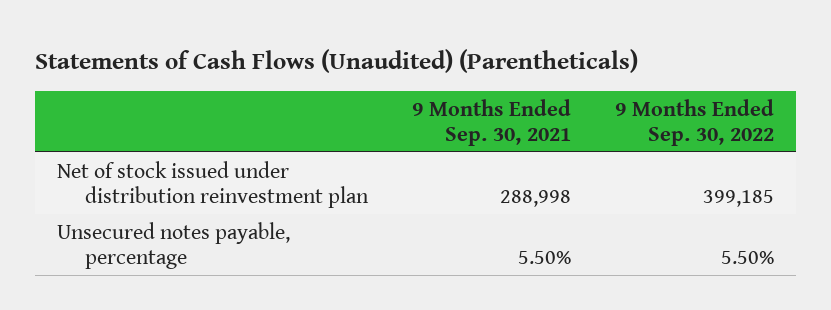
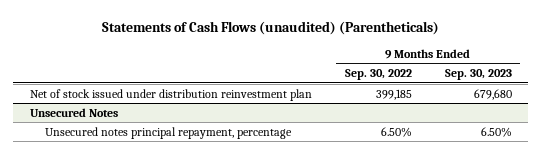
[35,49,639,74] Statements of Cash Flows (Unaudited) (Parentheticals) -> [101,20,439,35] Statements of Cash Flows (unaudited) (Parentheticals)
[411,98,571,146] 9 Months Ended Sep. 30, 2021 -> none
none -> [444,68,512,80] Sep. 30, 2023
none -> [29,107,118,117] Unsecured Notes
[57,221,291,269] Unsecured notes payable, percentage -> [45,126,293,139] Unsecured notes principal repayment, percentage
[720,250,774,264] 5.50% -> [380,126,412,137] 6.50%

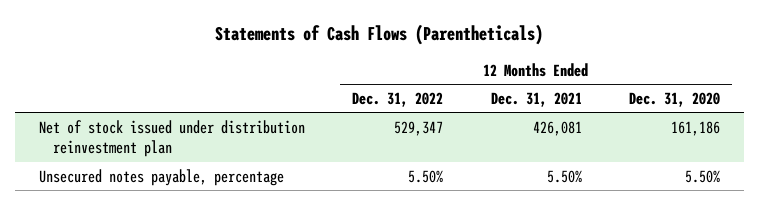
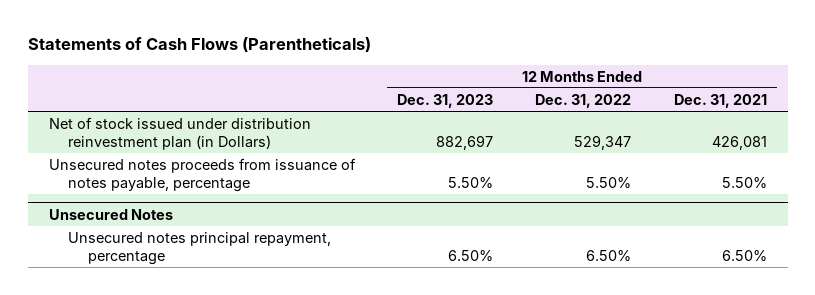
[629,91,721,107] Dec. 31, 2020 -> none
none -> [397,93,494,108] Dec. 31, 2023
[38,119,305,158] Net of stock issued under distribution reinvestment plan -> [48,116,311,150] Net of stock issued under distribution reinvestment plan (in Dollars)
none -> [48,157,356,192] Unsecured notes proceeds from issuance of notes payable, percentage
none -> [48,208,173,220] Unsecured Notes
[38,168,284,186] Unsecured notes payable, percentage -> [68,231,332,265] Unsecured notes principal repayment, percentage
[408,169,444,183] 5.50% -> [586,249,632,261] 6.50%
[546,169,582,183] 5.50% -> [721,249,767,261] 6.50%

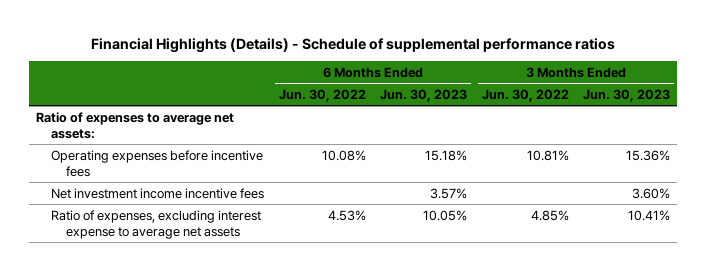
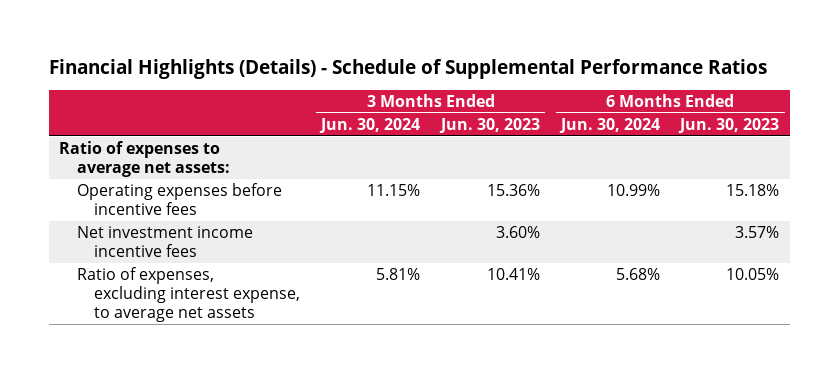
[91,37,616,53] Financial Highlights (Details) - Schedule of supplemental performance ratios -> [48,58,767,79] Financial Highlights (Details) - Schedule of Supplemental Performance Ratios
[278,88,366,102] Jun. 30, 2022 -> none
[481,88,569,102] Jun. 30, 2022 -> none
none -> [319,117,421,133] Jun. 30, 2024
none -> [558,117,660,133] Jun. 30, 2024
[51,209,262,239] Ratio of expenses, excluding interest expense to average net assets -> [76,267,301,323] Ratio of expenses, excluding interest expense, to average net assets

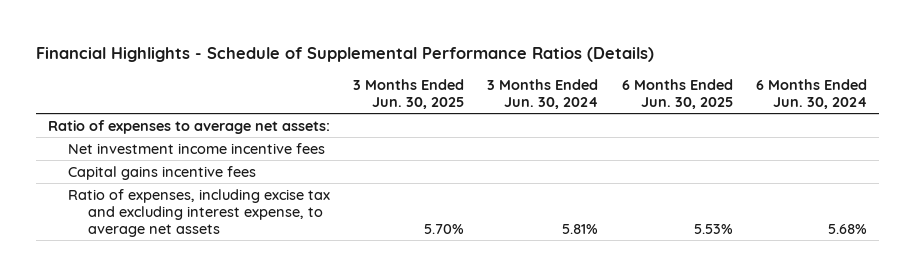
[48,58,767,79] Financial Highlights (Details) - Schedule of Supplemental Performance Ratios -> [36,46,655,62] Financial Highlights - Schedule of Supplemental Performance Ratios (Details)
[438,117,540,133] Jun. 30, 2023 -> none
[678,117,780,133] Jun. 30, 2023 -> none
none -> [353,78,465,109] 3 Months Ended Jun. 30, 2025
none -> [621,78,733,109] 6 Months Ended Jun. 30, 2025
[76,183,282,216] Operating expenses before incentive fees -> none
none -> [67,165,256,180] Capital gains incentive fees
[76,267,301,323] Ratio of expenses, excluding interest expense, to average net assets -> [67,188,330,237] Ratio of expenses, including excise tax and excluding interest expense, to average net assets

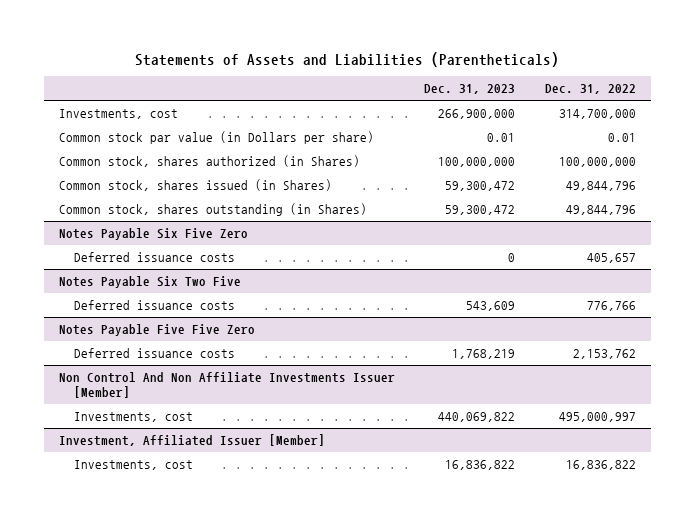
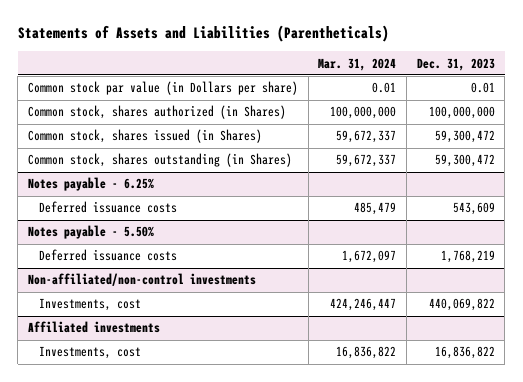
[544,84,636,95] Dec. 31, 2022 -> none
none -> [318,57,397,71] Mar. 31, 2024
[58,109,178,120] Investments, cost -> none
[58,228,248,241] Notes Payable Six Five Zero -> none
[74,252,236,263] Deferred issuance costs -> none
[58,276,241,289] Notes Payable Six Two Five -> [27,177,154,192] Notes payable - 6.25%
[58,324,255,337] Notes Payable Five Five Zero -> [27,225,154,240] Notes payable - 5.50%
[58,372,395,399] Non Control And Non Affiliate Investments Issuer [Member] -> [27,273,256,287] Non-affiliated/non-control investments
[58,434,325,447] Investment, Affiliated Issuer [Member] -> [27,321,160,334] Affiliated investments

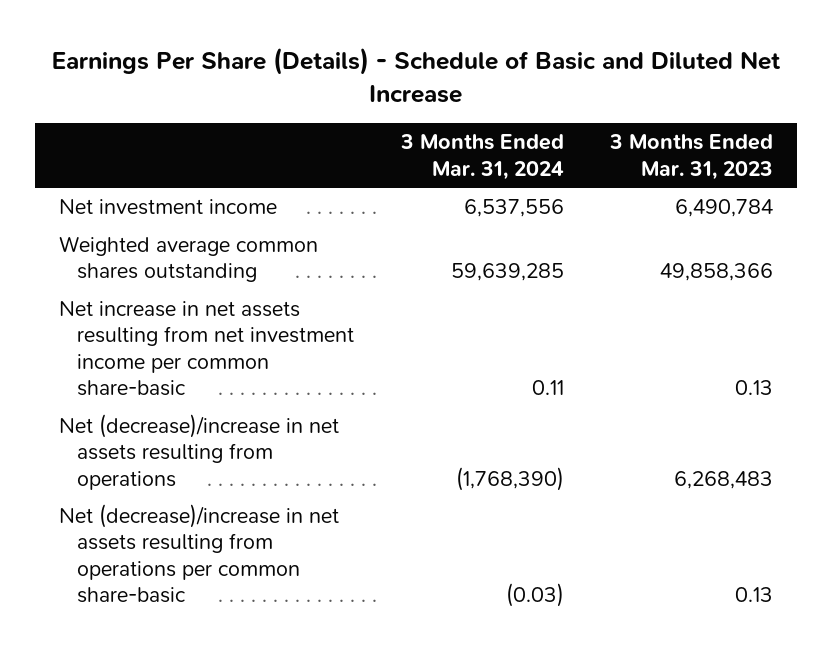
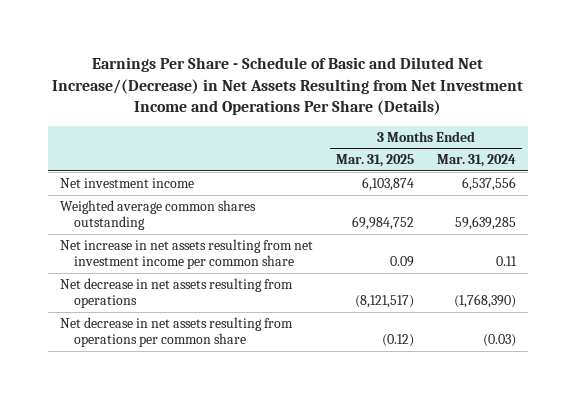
[52,46,782,103] Earnings Per Share (Details) - Schedule of Basic and Diluted Net Increase -> [51,57,523,116] Earnings Per Share - Schedule of Basic and Diluted Net Increase/(Decrease) in Net Assets Resulting from Net Investment Income and Operations Per Share (Details)
[609,134,774,180] 3 Months Ended Mar. 31, 2023 -> none
none -> [335,154,414,168] Mar. 31, 2025
[58,301,354,397] Net increase in net assets resulting from net investment income per common share-basic -> [59,238,313,270] Net increase in net assets resulting from net investment income per common share
[58,414,339,490] Net (decrease)/increase in net assets resulting from operations -> [59,277,293,309] Net decrease in net assets resulting from operations
[58,504,339,604] Net (decrease)/increase in net assets resulting from operations per common share-basic -> [59,316,293,348] Net decrease in net assets resulting from operations per common share

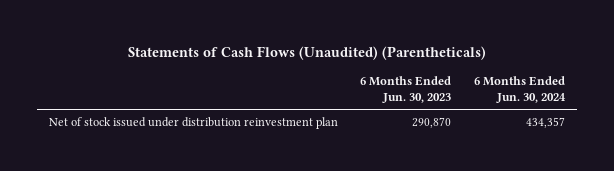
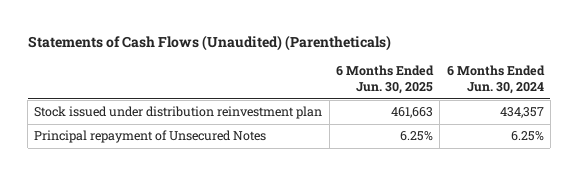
[360,76,452,104] 6 Months Ended Jun. 30, 2023 -> none
none -> [336,65,435,95] 6 Months Ended Jun. 30, 2025
[48,117,338,130] Net of stock issued under distribution reinvestment plan -> [34,106,323,120] Stock issued under distribution reinvestment plan
none -> [34,130,267,144] Principal repayment of Unsecured Notes

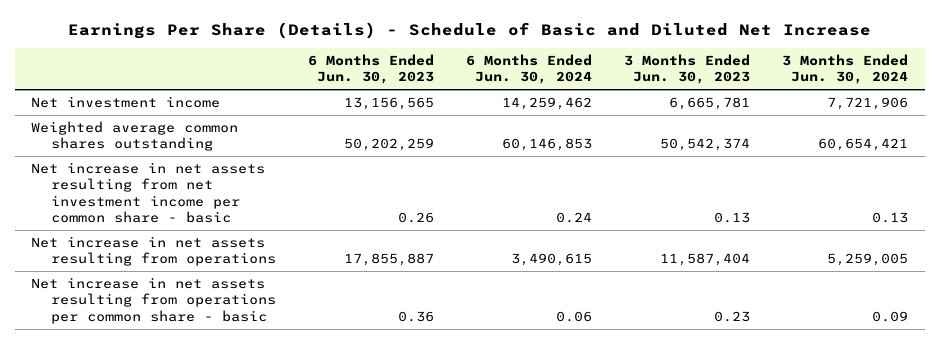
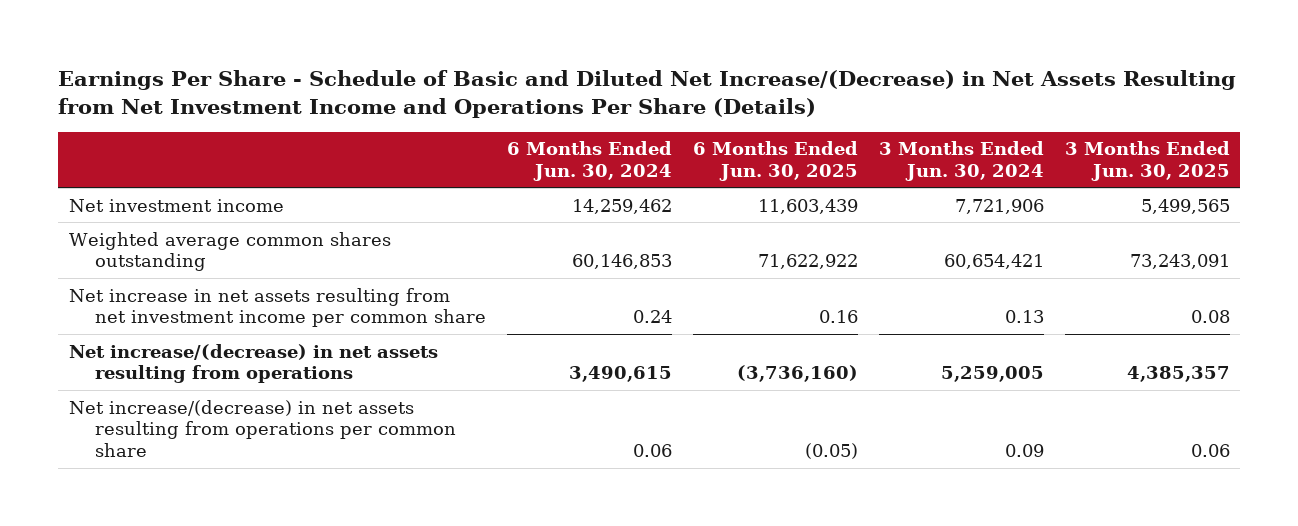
[67,21,871,39] Earnings Per Share (Details) - Schedule of Basic and Diluted Net Increase -> [58,69,1237,118] Earnings Per Share - Schedule of Basic and Diluted Net Increase/(Decrease) in Net Assets Resulting from Net Investment Income and Operations Per Share (Details)
[307,53,434,85] 6 Months Ended Jun. 30, 2023 -> none
[624,53,751,85] 3 Months Ended Jun. 30, 2023 -> none
none -> [692,141,858,181] 6 Months Ended Jun. 30, 2025
none -> [1064,141,1230,181] 3 Months Ended Jun. 30, 2025
[30,162,265,223] Net increase in net assets resulting from net investment income per common share - basic -> [68,287,486,328] Net increase in net assets resulting from net investment income per common share
[30,236,276,267] Net increase in net assets resulting from operations -> [68,343,438,384] Net increase/(decrease) in net assets resulting from operations
[30,277,276,324] Net increase in net assets resulting from operations per common share - basic -> [68,399,456,458] Net increase/(decrease) in net assets resulting from operations per common share

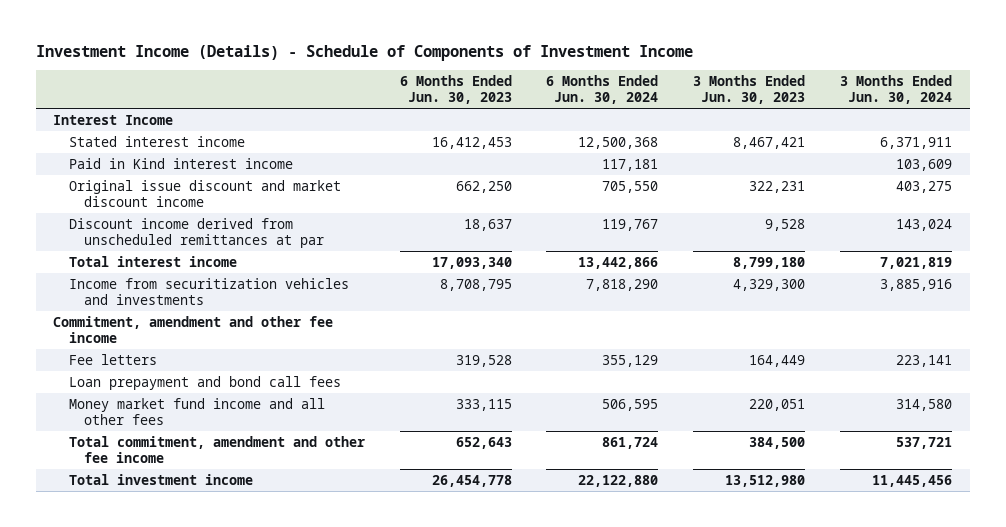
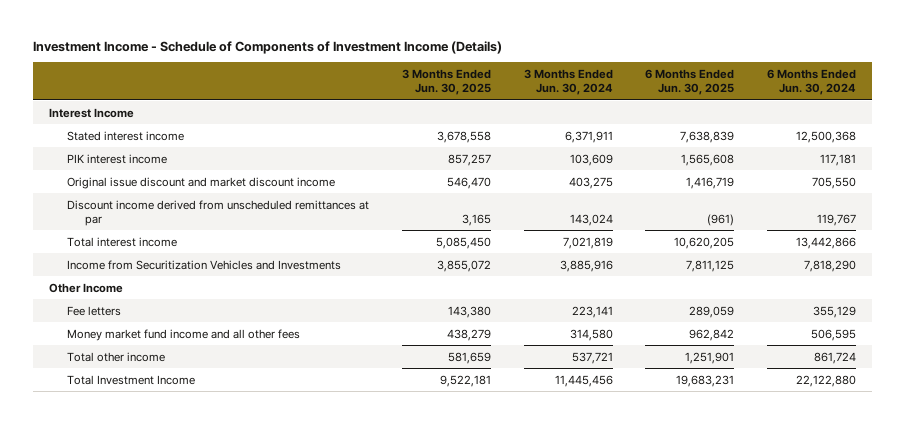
[36,44,694,61] Investment Income (Details) - Schedule of Components of Investment Income -> [33,40,503,54] Investment Income - Schedule of Components of Investment Income (Details)
[399,75,512,105] 6 Months Ended Jun. 30, 2023 -> none
[693,75,806,105] 3 Months Ended Jun. 30, 2023 -> none
none -> [401,68,491,96] 3 Months Ended Jun. 30, 2025
none -> [645,68,735,96] 6 Months Ended Jun. 30, 2025
[68,157,293,169] Paid in Kind interest income -> [67,153,168,164] PIK interest income
[68,277,349,305] Income from securitization vehicles and investments -> [67,259,342,270] Income from Securitization Vehicles and Investments
[53,315,334,343] Commitment, amendment and other fee income -> [49,282,124,293] Other Income
[68,375,341,390] Loan prepayment and bond call fees -> none
[68,435,365,463] Total commitment, amendment and other fee income -> [67,351,166,362] Total other income
[68,473,253,485] Total investment income -> [67,374,196,385] Total Investment Income

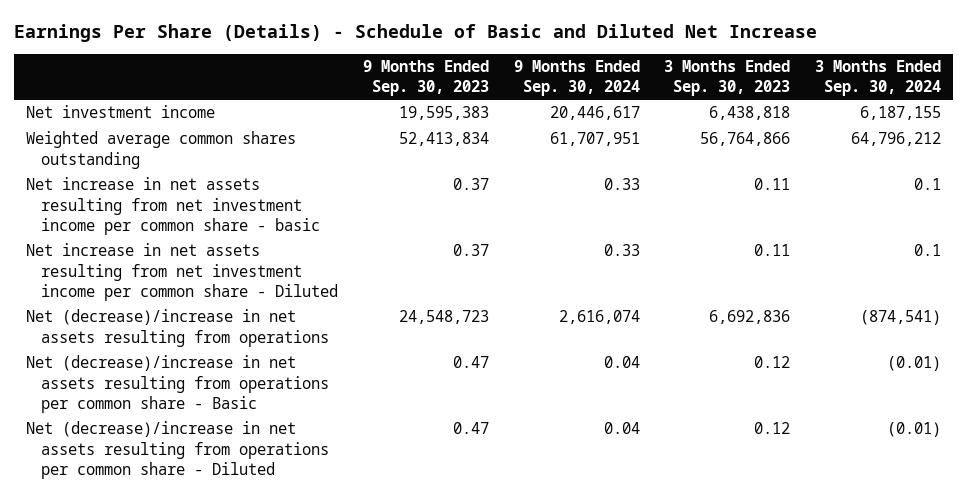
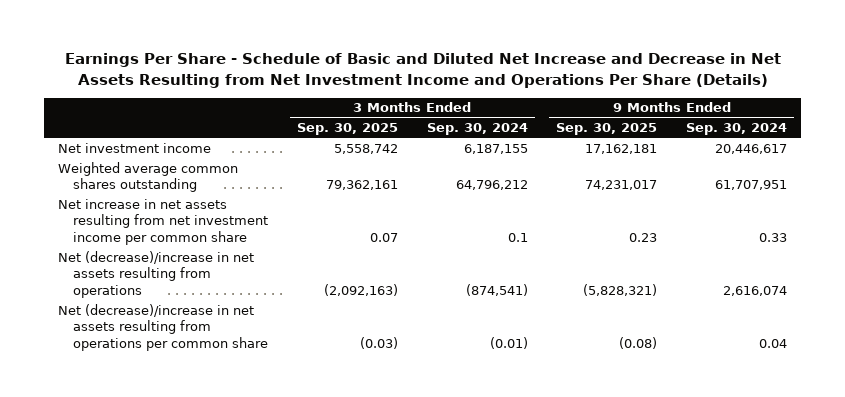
[14,24,818,43] Earnings Per Share (Details) - Schedule of Basic and Diluted Net Increase -> [64,53,781,88] Earnings Per Share - Schedule of Basic and Diluted Net Increase and Decrease in Net Assets Resulting from Net Investment Income and Operations Per Share (Details)
[362,60,489,97] 9 Months Ended Sep. 30, 2023 -> none
[664,60,791,97] 3 Months Ended Sep. 30, 2023 -> none
none -> [296,123,398,136] Sep. 30, 2025
none -> [556,123,658,136] Sep. 30, 2025
[26,243,339,301] Net increase in net assets resulting from net investment income per common share - Diluted -> none
[26,177,321,235] Net increase in net assets resulting from net investment income per common share - basic -> [58,198,269,245] Net increase in net assets resulting from net investment income per common share
[26,421,330,479] Net (decrease)/increase in net assets resulting from operations per common share - Diluted -> none
[26,355,330,413] Net (decrease)/increase in net assets resulting from operations per common share - Basic -> [58,303,269,351] Net (decrease)/increase in net assets resulting from operations per common share

